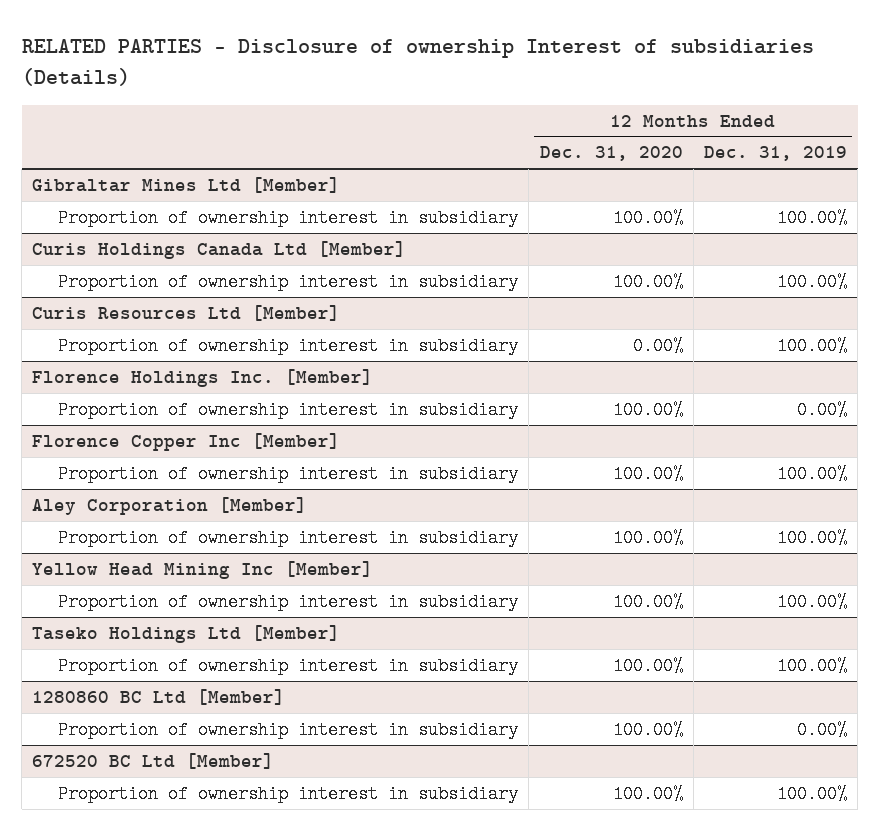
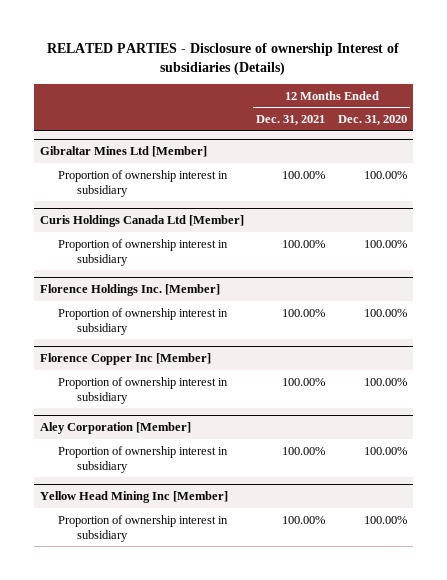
[703,146,847,162] Dec. 31, 2019 -> none
none -> [256,114,326,125] Dec. 31, 2021
[32,305,341,322] Curis Resources Ltd [Member] -> none
[58,337,519,356] Proportion of ownership interest in subsidiary -> none
[32,625,341,644] Taseko Holdings Ltd [Member] -> none
[58,657,519,676] Proportion of ownership interest in subsidiary -> none
[32,689,286,706] 1280860 BC Ltd [Member] -> none
[58,721,519,740] Proportion of ownership interest in subsidiary -> none
[32,753,275,770] 672520 BC Ltd [Member] -> none
[58,785,519,804] Proportion of ownership interest in subsidiary -> none

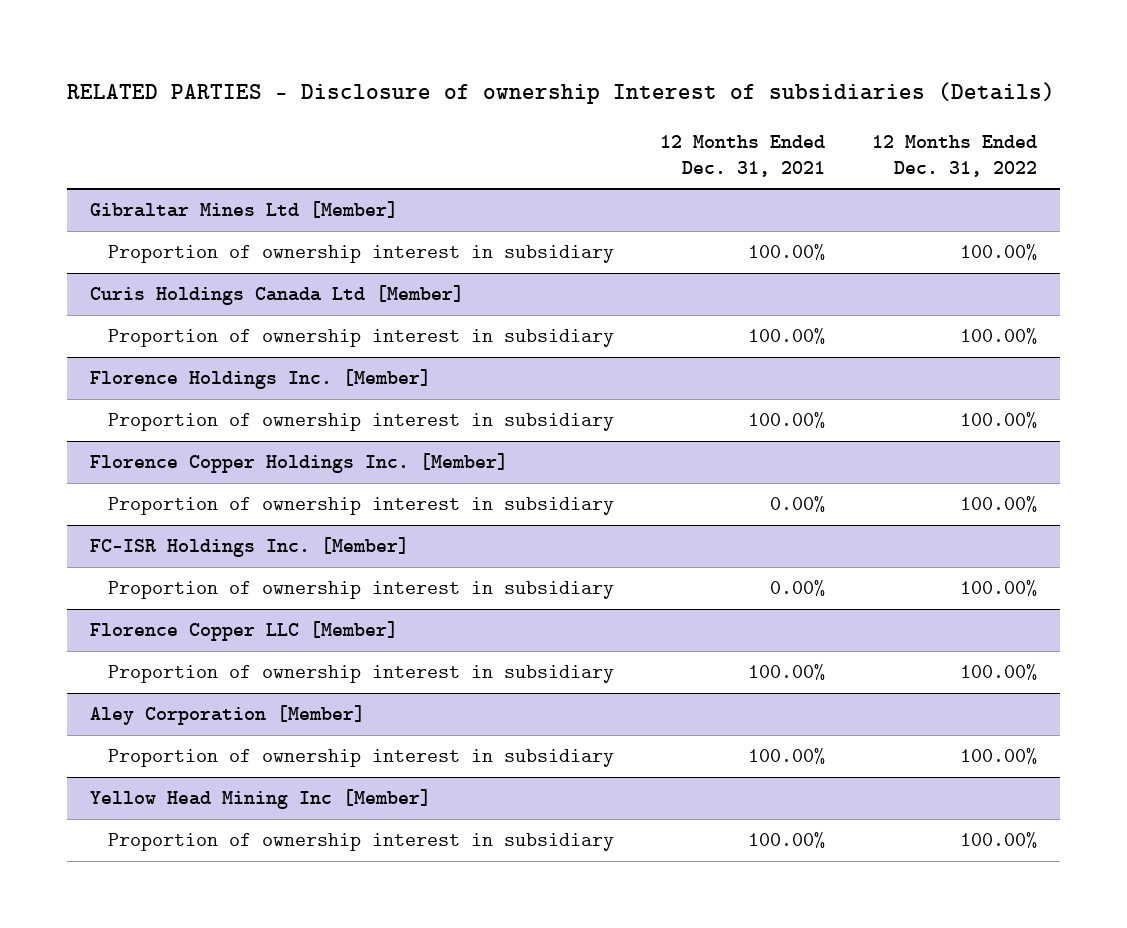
[338,114,408,125] Dec. 31, 2020 -> none
none -> [871,134,1037,177] 12 Months Ended Dec. 31, 2022
[39,353,211,366] Florence Copper Inc [Member] -> [89,453,508,474] Florence Copper Holdings Inc. [Member]
none -> [107,497,614,516] Proportion of ownership interest in subsidiary
none -> [89,537,409,558] FC-ISR Holdings Inc. [Member]
none -> [107,581,614,600] Proportion of ownership interest in subsidiary
none -> [89,621,398,642] Florence Copper LLC [Member]

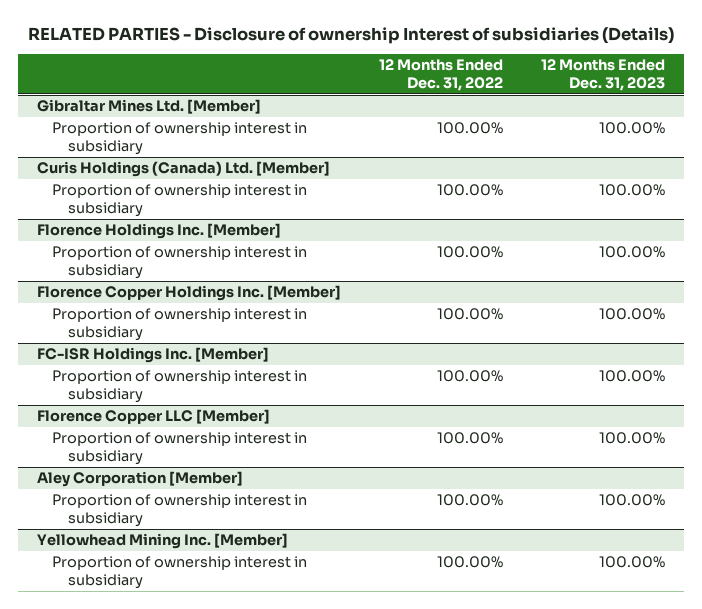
[660,134,826,177] 12 Months Ended Dec. 31, 2021 -> none
none -> [541,59,666,91] 12 Months Ended Dec. 31, 2023
[89,201,398,219] Gibraltar Mines Ltd [Member] -> [36,99,261,115] Gibraltar Mines Ltd. [Member]
[89,285,464,306] Curis Holdings Canada Ltd [Member] -> [36,161,330,178] Curis Holdings (Canada) Ltd. [Member]
[89,789,431,810] Yellow Head Mining Inc [Member] -> [36,533,288,550] Yellowhead Mining Inc. [Member]

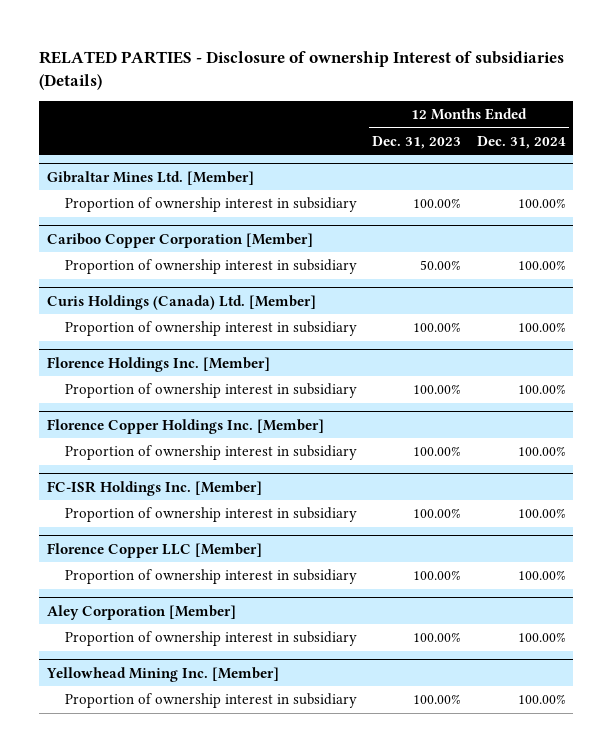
[378,59,503,91] 12 Months Ended Dec. 31, 2022 -> none
none -> [476,135,566,149] Dec. 31, 2024
none -> [47,233,314,249] Cariboo Copper Corporation [Member]
none -> [65,259,358,275] Proportion of ownership interest in subsidiary

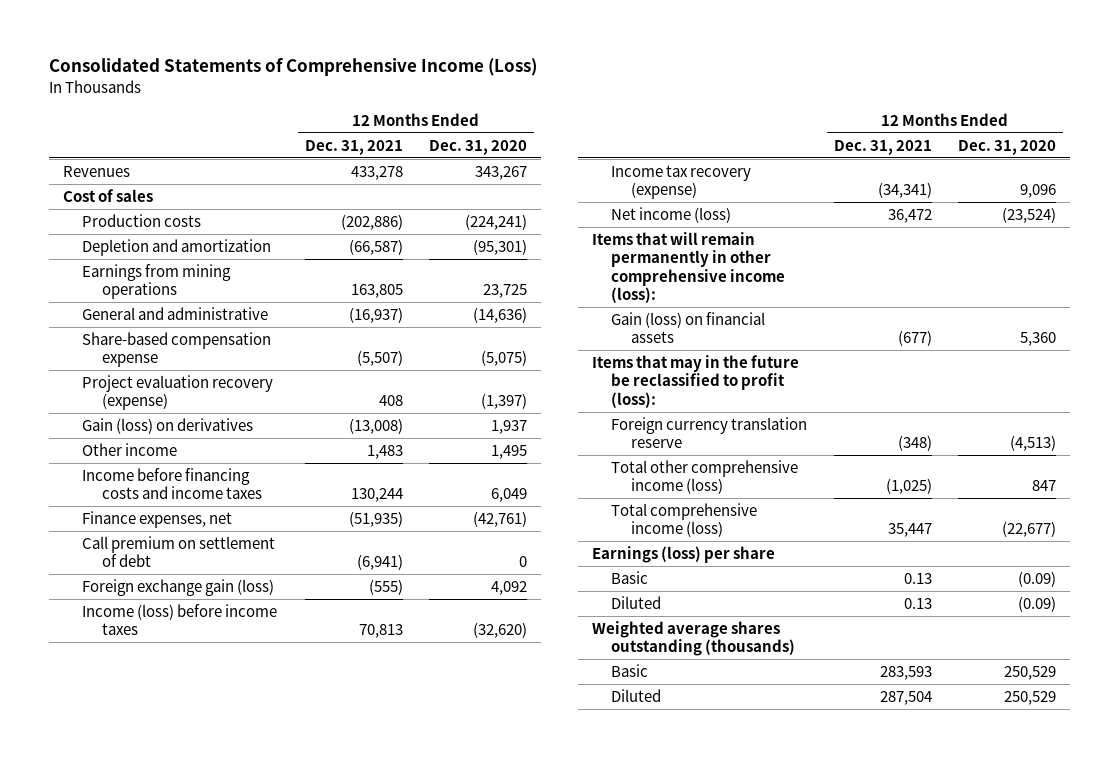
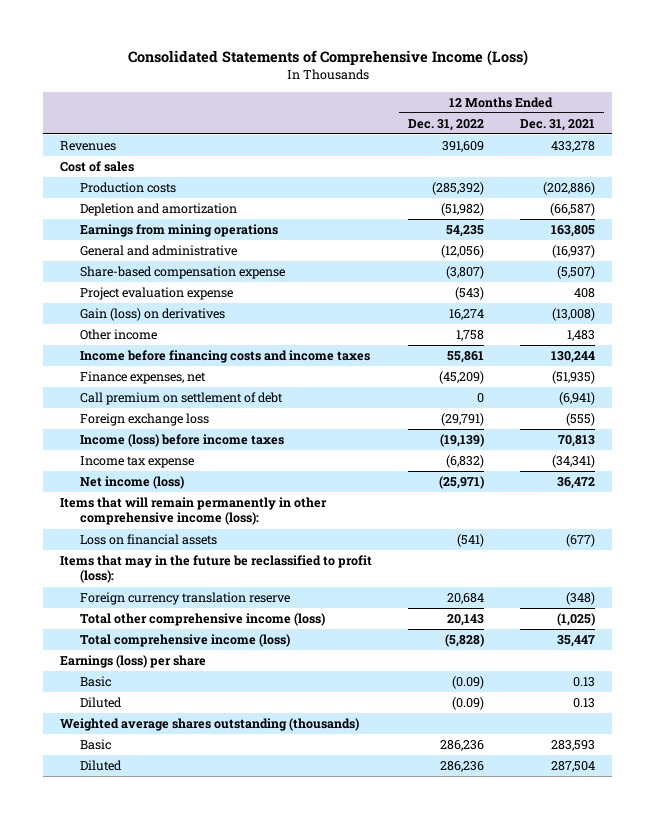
[429,139,528,155] Dec. 31, 2020 -> none
none -> [408,118,485,131] Dec. 31, 2022
[82,374,274,411] Project evaluation recovery (expense) -> [79,287,233,301] Project evaluation expense
[82,578,275,596] Foreign exchange gain (loss) -> [79,413,209,427] Foreign exchange loss
[611,164,752,200] Income tax recovery (expense) -> [79,456,194,469] Income tax expense
[611,311,766,344] Gain (loss) on financial assets -> [79,534,217,546] Loss on financial assets

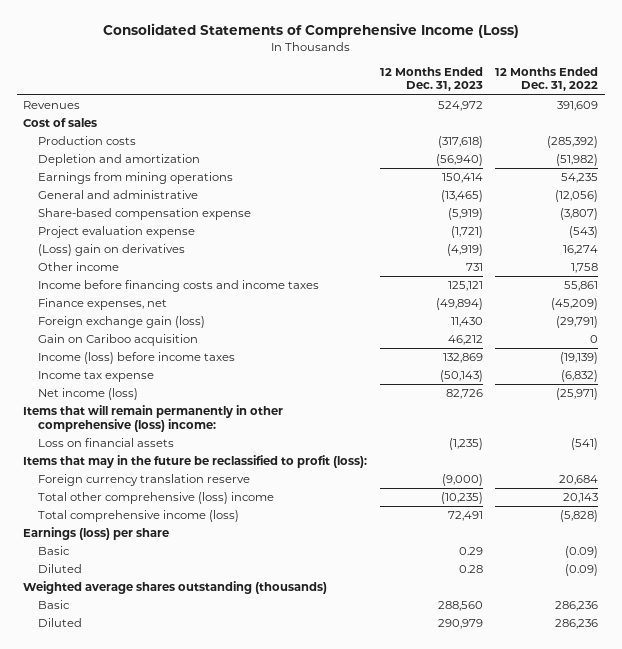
[519,118,595,131] Dec. 31, 2021 -> none
none -> [379,66,483,92] 12 Months Ended Dec. 31, 2023
[79,308,225,322] Gain (loss) on derivatives -> [38,244,186,257] (Loss) gain on derivatives
[79,392,283,406] Call premium on settlement of debt -> none
[79,413,209,427] Foreign exchange loss -> [38,316,206,329] Foreign exchange gain (loss)
none -> [38,334,199,347] Gain on Cariboo acquisition
[60,497,328,526] Items that will remain permanently in other comprehensive income (loss): -> [23,405,284,432] Items that will remain permanently in other comprehensive (loss) income:
[79,613,325,627] Total other comprehensive income (loss) -> [38,492,275,505] Total other comprehensive (loss) income

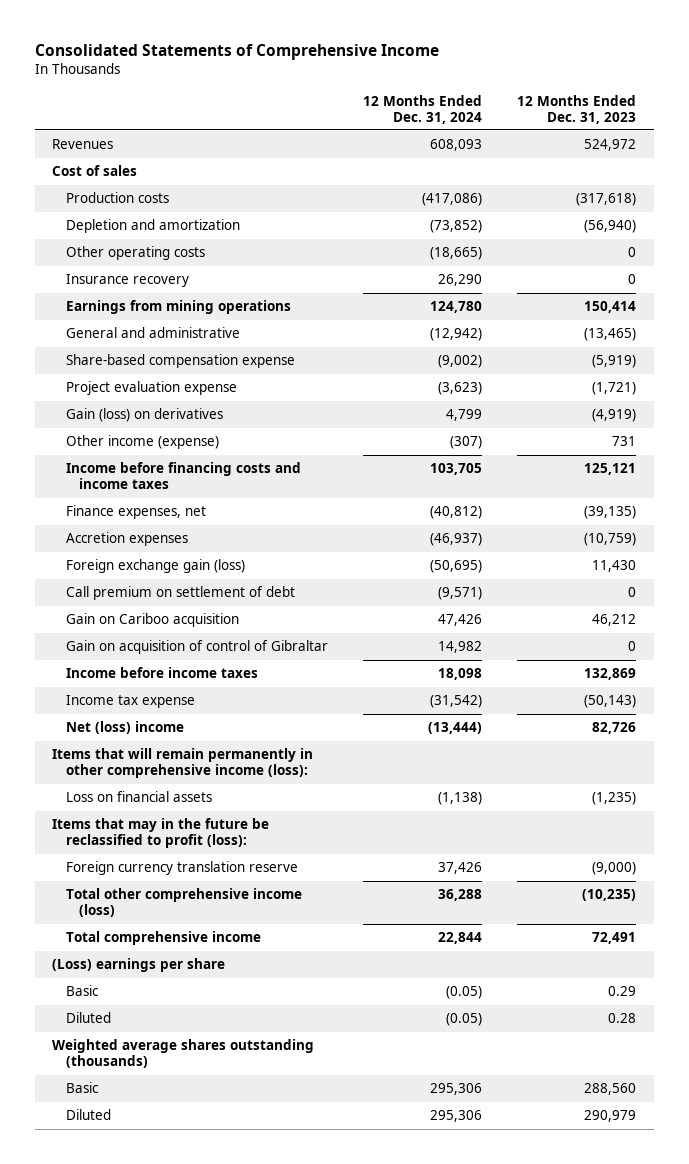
[102,22,519,38] Consolidated Statements of Comprehensive Income (Loss) -> [34,43,439,60] Consolidated Statements of Comprehensive Income
[495,66,599,92] 12 Months Ended Dec. 31, 2022 -> none
none -> [363,94,483,124] 12 Months Ended Dec. 31, 2024
none -> [65,246,205,261] Other operating costs
none -> [65,274,189,288] Insurance recovery
[38,244,186,257] (Loss) gain on derivatives -> [65,408,223,423] Gain (loss) on derivatives
[38,262,120,272] Other income -> [65,435,219,450] Other income (expense)
[435,298,483,311] (49,894) -> [584,506,637,520] (39,135)
none -> [65,532,188,547] Accretion expenses
none -> [65,586,295,601] Call premium on settlement of debt
none -> [65,640,328,655] Gain on acquisition of control of Gibraltar
[38,352,236,365] Income (loss) before income taxes -> [65,667,258,679] Income before income taxes
[38,388,139,401] Net income (loss) -> [65,721,184,735] Net (loss) income
[23,405,284,432] Items that will remain permanently in other comprehensive (loss) income: -> [52,748,314,779] Items that will remain permanently in other comprehensive income (loss):
[38,492,275,505] Total other comprehensive (loss) income -> [65,888,302,918] Total other comprehensive income (loss)
[38,510,240,523] Total comprehensive income (loss) -> [65,931,261,946] Total comprehensive income
[23,527,170,541] Earnings (loss) per share -> [52,958,226,973] (Loss) earnings per share

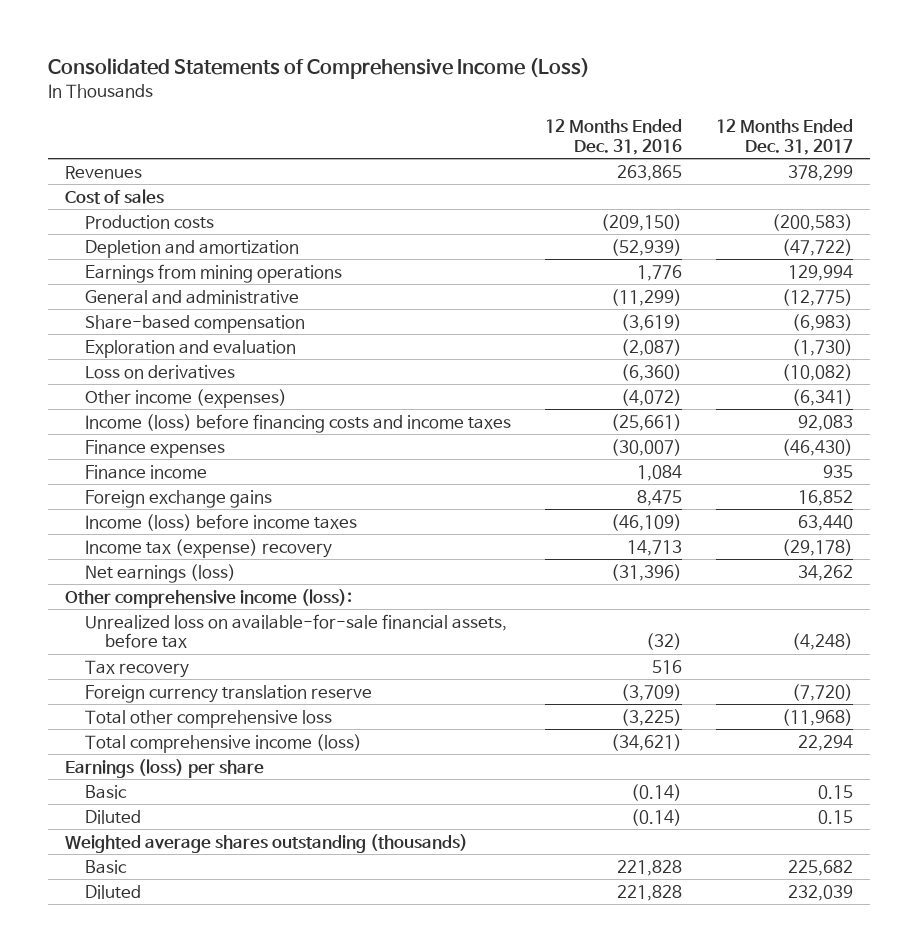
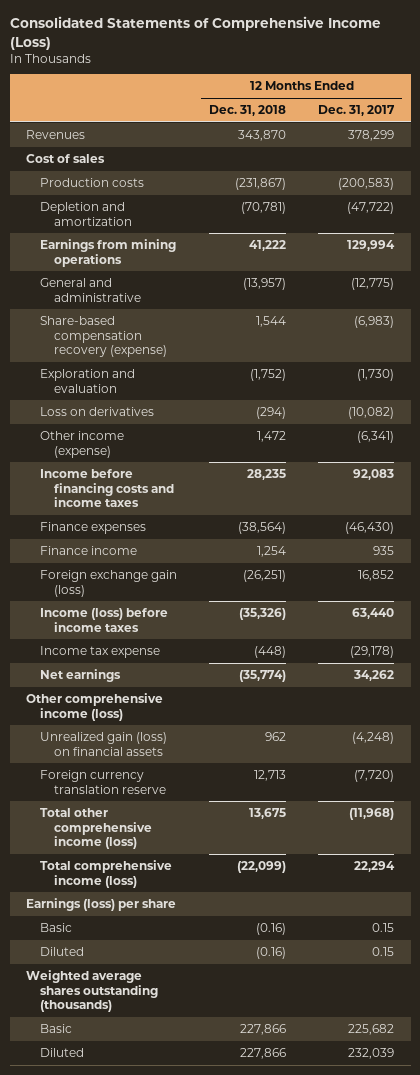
[544,119,682,155] 12 Months Ended Dec. 31, 2016 -> none
none -> [209,104,287,116] Dec. 31, 2018
[84,314,305,333] Share-based compensation -> [40,315,168,358] Share-based compensation recovery (expense)
[84,388,287,408] Other income (expenses) -> [40,430,125,458] Other income (expense)
[84,413,511,433] Income (loss) before financing costs and income taxes -> [40,468,175,508] Income before financing costs and income taxes
[84,489,272,508] Foreign exchange gains -> [40,569,178,597] Foreign exchange gain (loss)
[84,659,189,678] Tax recovery -> none
[84,538,332,558] Income tax (expense) recovery -> [40,645,161,658] Income tax expense
[84,563,236,583] Net earnings (loss) -> [40,668,122,682] Net earnings
[64,588,352,608] Other comprehensive income (loss): -> [25,692,163,721] Other comprehensive income (loss)
[84,613,507,649] Unrealized loss on available-for-sale financial assets, before tax -> [40,731,168,756] Unrealized gain (loss) on financial assets
[84,709,332,728] Total other comprehensive loss -> [40,807,153,850] Total other comprehensive income (loss)

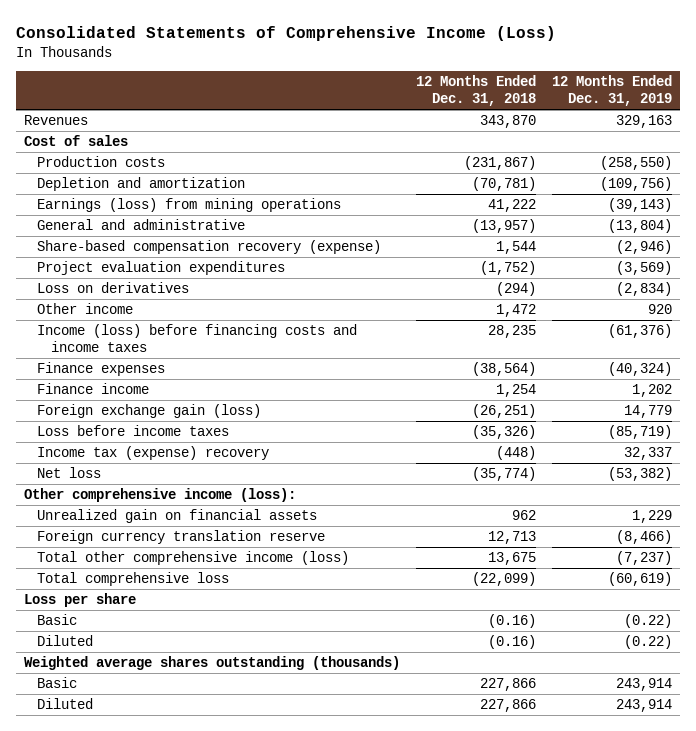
[318,104,396,116] Dec. 31, 2017 -> none
none -> [552,75,673,107] 12 Months Ended Dec. 31, 2019
[40,238,177,267] Earnings from mining operations -> [37,198,342,213] Earnings (loss) from mining operations
[40,368,136,393] Exploration and evaluation -> [37,261,286,276] Project evaluation expenditures
[40,430,125,458] Other income (expense) -> [37,303,134,315] Other income
[40,468,175,508] Income before financing costs and income taxes -> [37,324,358,353] Income (loss) before financing costs and income taxes
[40,607,169,632] Income (loss) before income taxes -> [37,425,230,437] Loss before income taxes
[40,645,161,658] Income tax expense -> [37,446,270,461] Income tax (expense) recovery
[40,668,122,682] Net earnings -> [37,467,102,479] Net loss
[25,692,163,721] Other comprehensive income (loss) -> [24,488,297,503] Other comprehensive income (loss):
[40,731,168,756] Unrealized gain (loss) on financial assets -> [37,509,318,524] Unrealized gain on financial assets
[40,859,173,888] Total comprehensive income (loss) -> [37,572,230,587] Total comprehensive loss
[25,897,176,911] Earnings (loss) per share -> [24,593,137,608] Loss per share

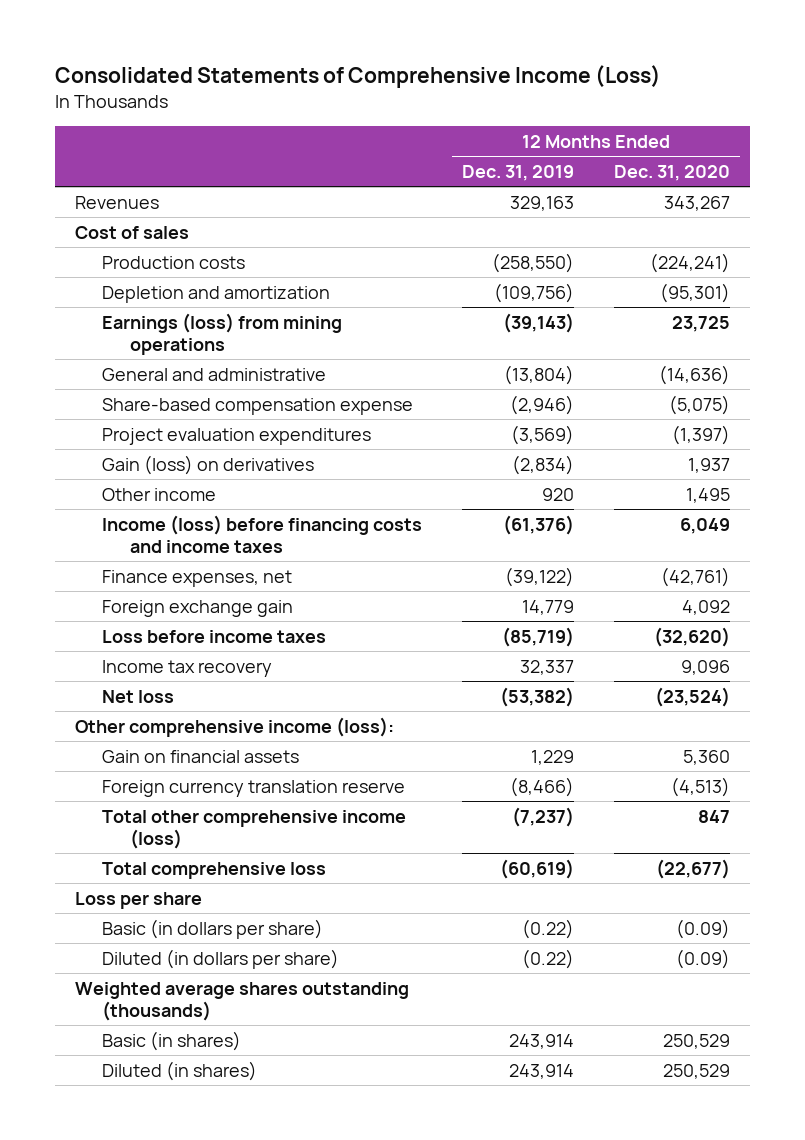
[416,75,537,107] 12 Months Ended Dec. 31, 2018 -> none
none -> [613,164,730,181] Dec. 31, 2020
[37,240,382,255] Share-based compensation recovery (expense) -> [102,397,414,415] Share-based compensation expense
[37,282,190,294] Loss on derivatives -> [102,454,315,475] Gain (loss) on derivatives
[37,383,150,395] Finance income -> none
[37,362,166,377] Finance expenses -> [102,569,293,587] Finance expenses, net
[608,362,673,377] (40,324) -> [504,566,574,587] (39,122)
[37,404,262,419] Foreign exchange gain (loss) -> [102,599,294,617] Foreign exchange gain
[37,446,270,461] Income tax (expense) recovery -> [102,659,273,677] Income tax recovery
[37,509,318,524] Unrealized gain on financial assets -> [102,749,300,763] Gain on financial assets
[37,614,78,626] Basic -> [102,918,324,939] Basic (in dollars per share)
[37,635,94,647] Diluted -> [102,948,340,969] Diluted (in dollars per share)
[37,677,78,689] Basic -> [102,1030,242,1051] Basic (in shares)
[37,698,94,710] Diluted -> [102,1060,258,1081] Diluted (in shares)

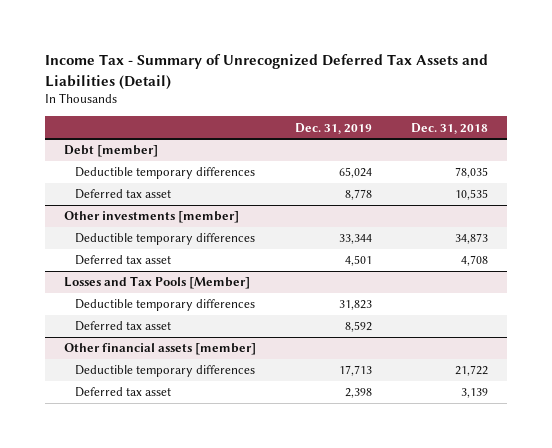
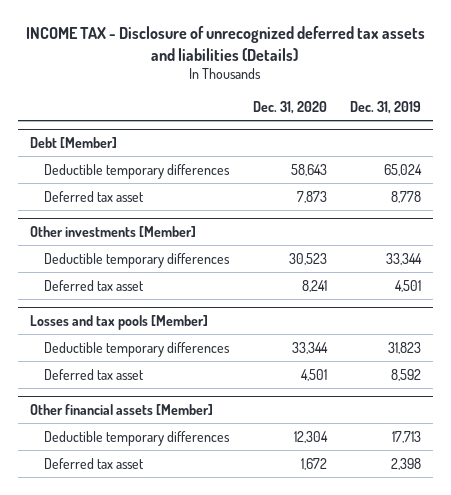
[44,54,488,90] Income Tax - Summary of Unrecognized Deferred Tax Assets and Liabilities (Detail) -> [26,26,426,61] INCOME TAX - Disclosure of unrecognized deferred tax assets and liabilities (Details)
[410,122,488,134] Dec. 31, 2018 -> none
none -> [252,100,327,114] Dec. 31, 2020
[64,145,159,158] Debt [member] -> [29,137,117,149] Debt [Member]
[64,211,240,224] Other investments [member] -> [29,226,196,238] Other investments [Member]
[64,276,251,290] Losses and Tax Pools [Member] -> [29,315,208,331] Losses and tax pools [Member]
[64,343,257,356] Other financial assets [member] -> [29,404,213,416] Other financial assets [Member]

